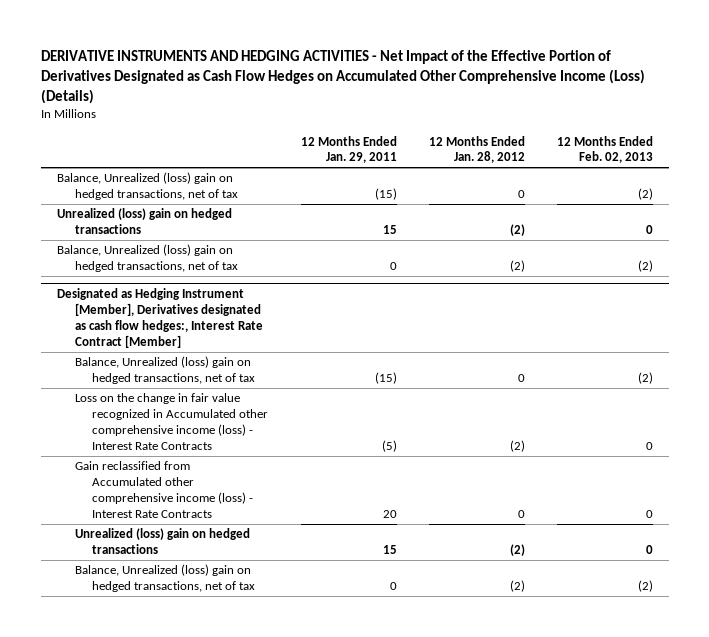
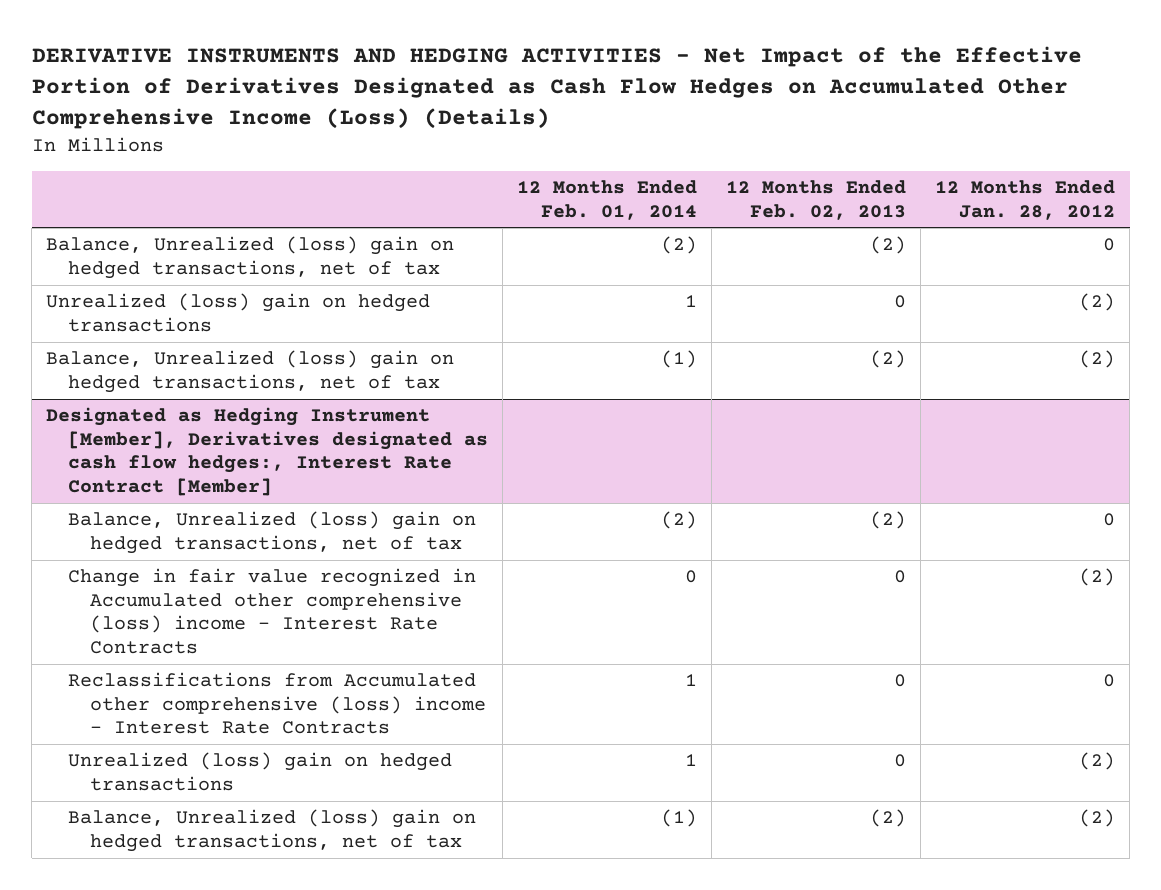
[300,135,397,164] 12 Months Ended Jan. 29, 2011 -> none
none -> [517,180,698,220] 12 Months Ended Feb. 01, 2014
[74,393,269,451] Loss on the change in fair value recognized in Accumulated other comprehensive income (loss) - Interest Rate Contracts -> [68,568,477,654] Change in fair value recognized in Accumulated other comprehensive (loss) income - Interest Rate Contracts
[74,461,254,519] Gain reclassified from Accumulated other comprehensive income (loss) - Interest Rate Contracts -> [68,672,487,735] Reclassifications from Accumulated other comprehensive (loss) income - Interest Rate Contracts

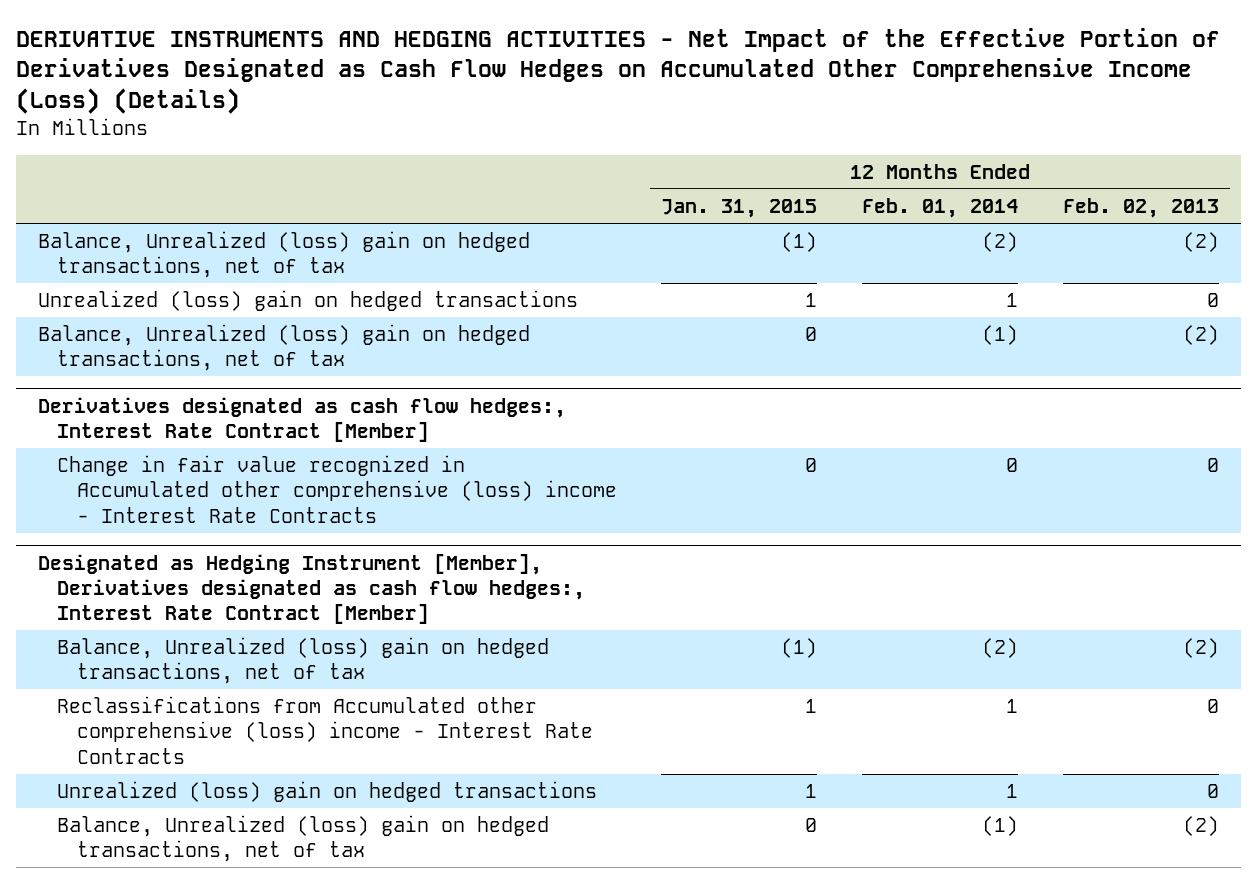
[935,180,1116,220] 12 Months Ended Jan. 28, 2012 -> none
none -> [661,198,818,218] Jan. 31, 2015
none -> [38,396,567,442] Derivatives designated as cash flow hedges:, Interest Rate Contract [Member]
none -> [57,455,617,523] Change in fair value recognized in Accumulated other comprehensive (loss) income - Interest Rate Contracts
[68,568,477,654] Change in fair value recognized in Accumulated other comprehensive (loss) income - Interest Rate Contracts -> none

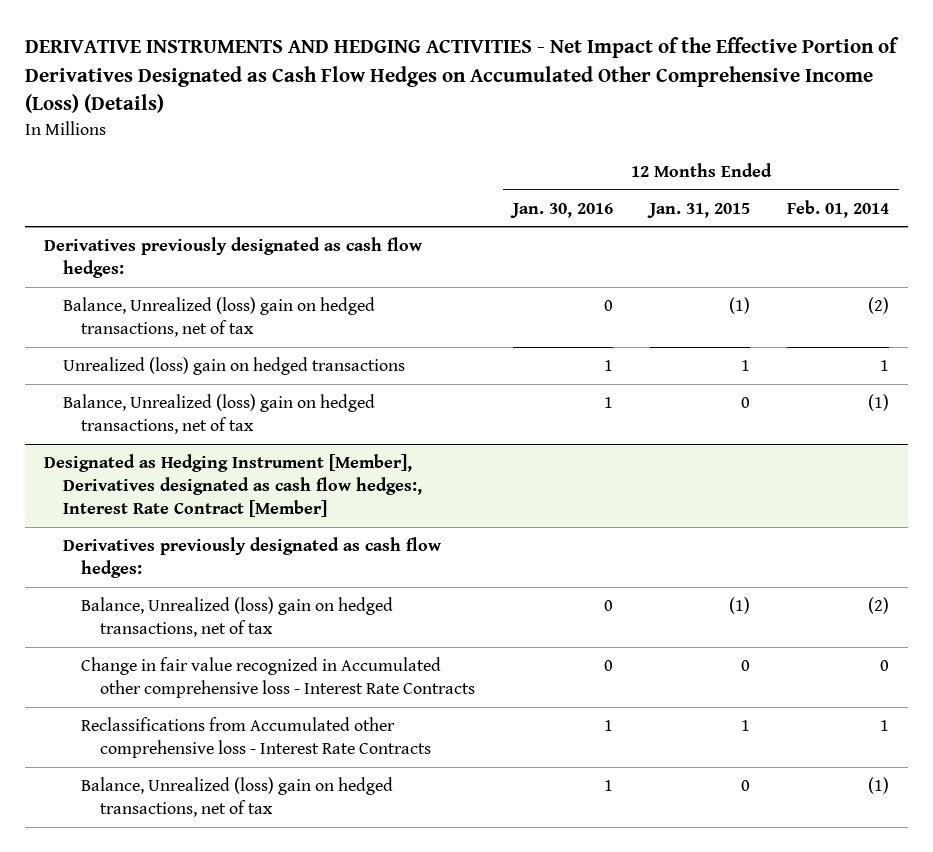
[1062,197,1219,218] Feb. 02, 2013 -> none
none -> [509,202,613,218] Jan. 30, 2016
none -> [43,237,422,279] Derivatives previously designated as cash flow hedges:
[38,396,567,442] Derivatives designated as cash flow hedges:, Interest Rate Contract [Member] -> none
[57,455,617,523] Change in fair value recognized in Accumulated other comprehensive (loss) income - Interest Rate Contracts -> none
none -> [62,537,441,579] Derivatives previously designated as cash flow hedges:
[57,781,598,803] Unrealized (loss) gain on hedged transactions -> none
none -> [81,657,476,699] Change in fair value recognized in Accumulated other comprehensive loss - Interest Rate Contracts
[57,696,593,764] Reclassifications from Accumulated other comprehensive (loss) income - Interest Rate Contracts -> [81,717,432,759] Reclassifications from Accumulated other comprehensive loss - Interest Rate Contracts

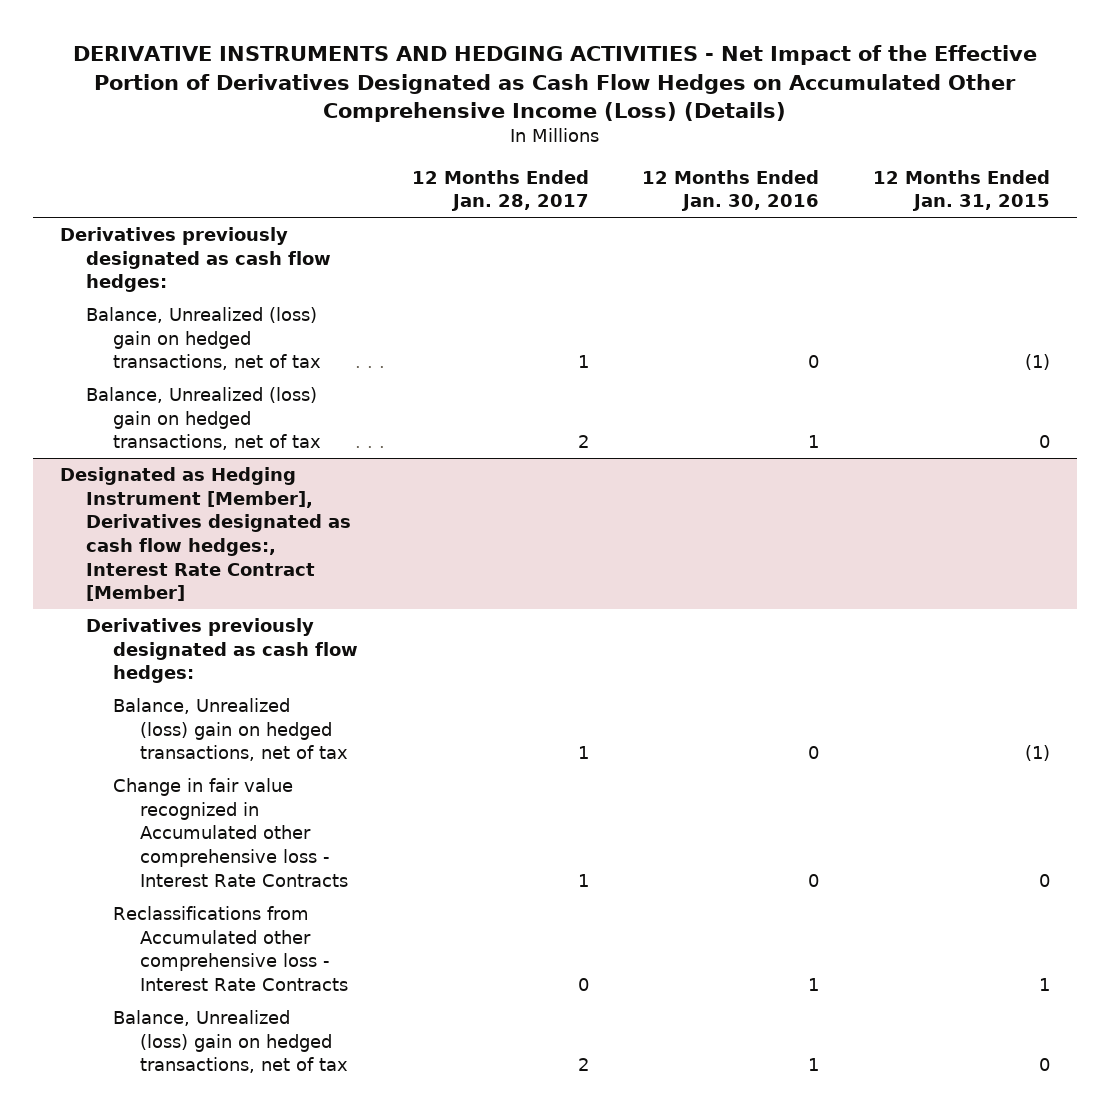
[787,199,890,218] Feb. 01, 2014 -> none
none -> [411,169,589,212] 12 Months Ended Jan. 28, 2017
[62,357,405,376] Unrealized (loss) gain on hedged transactions -> none

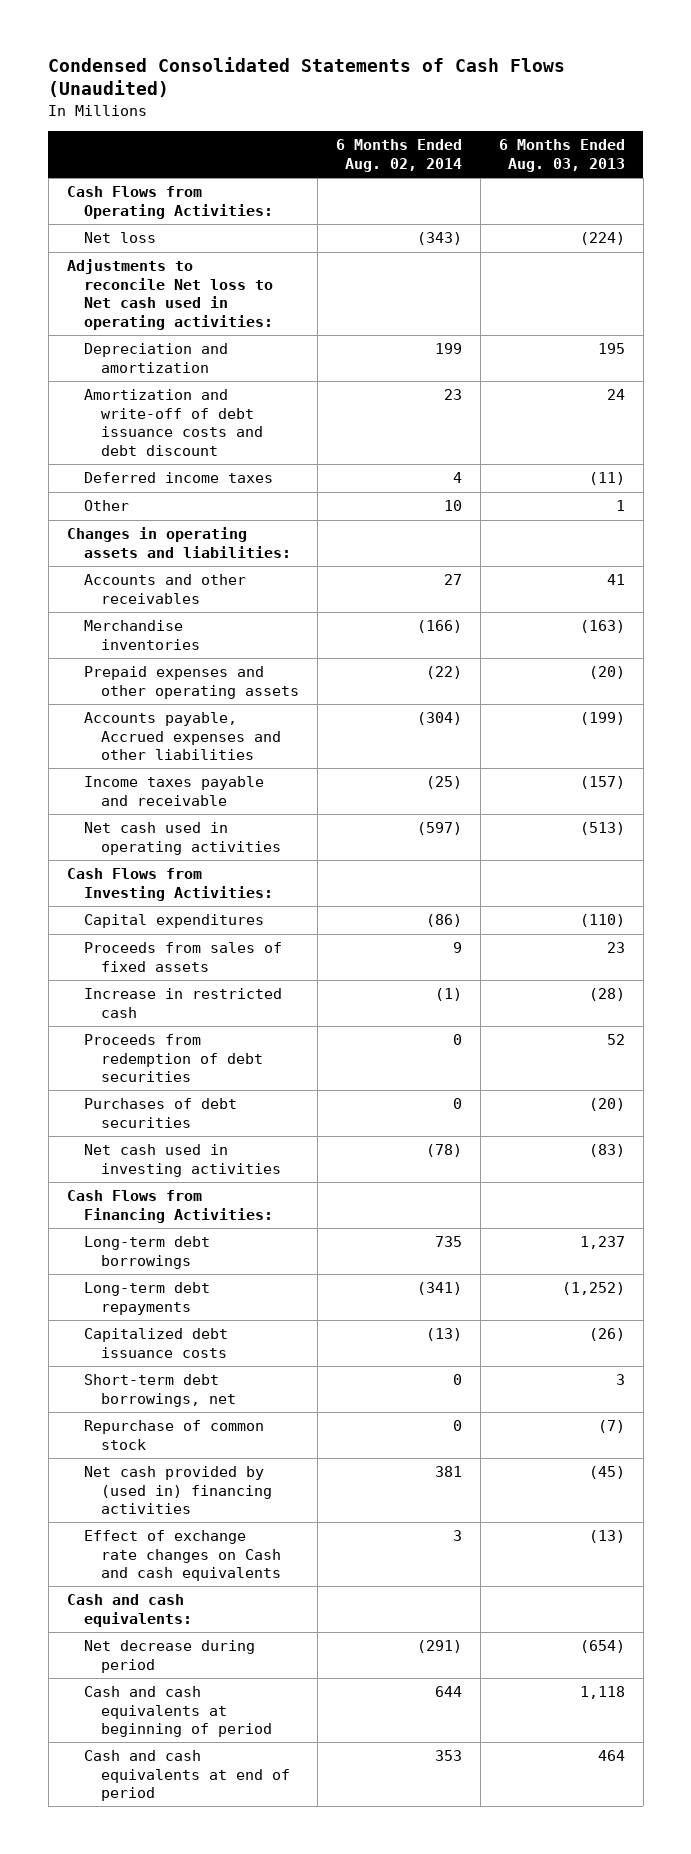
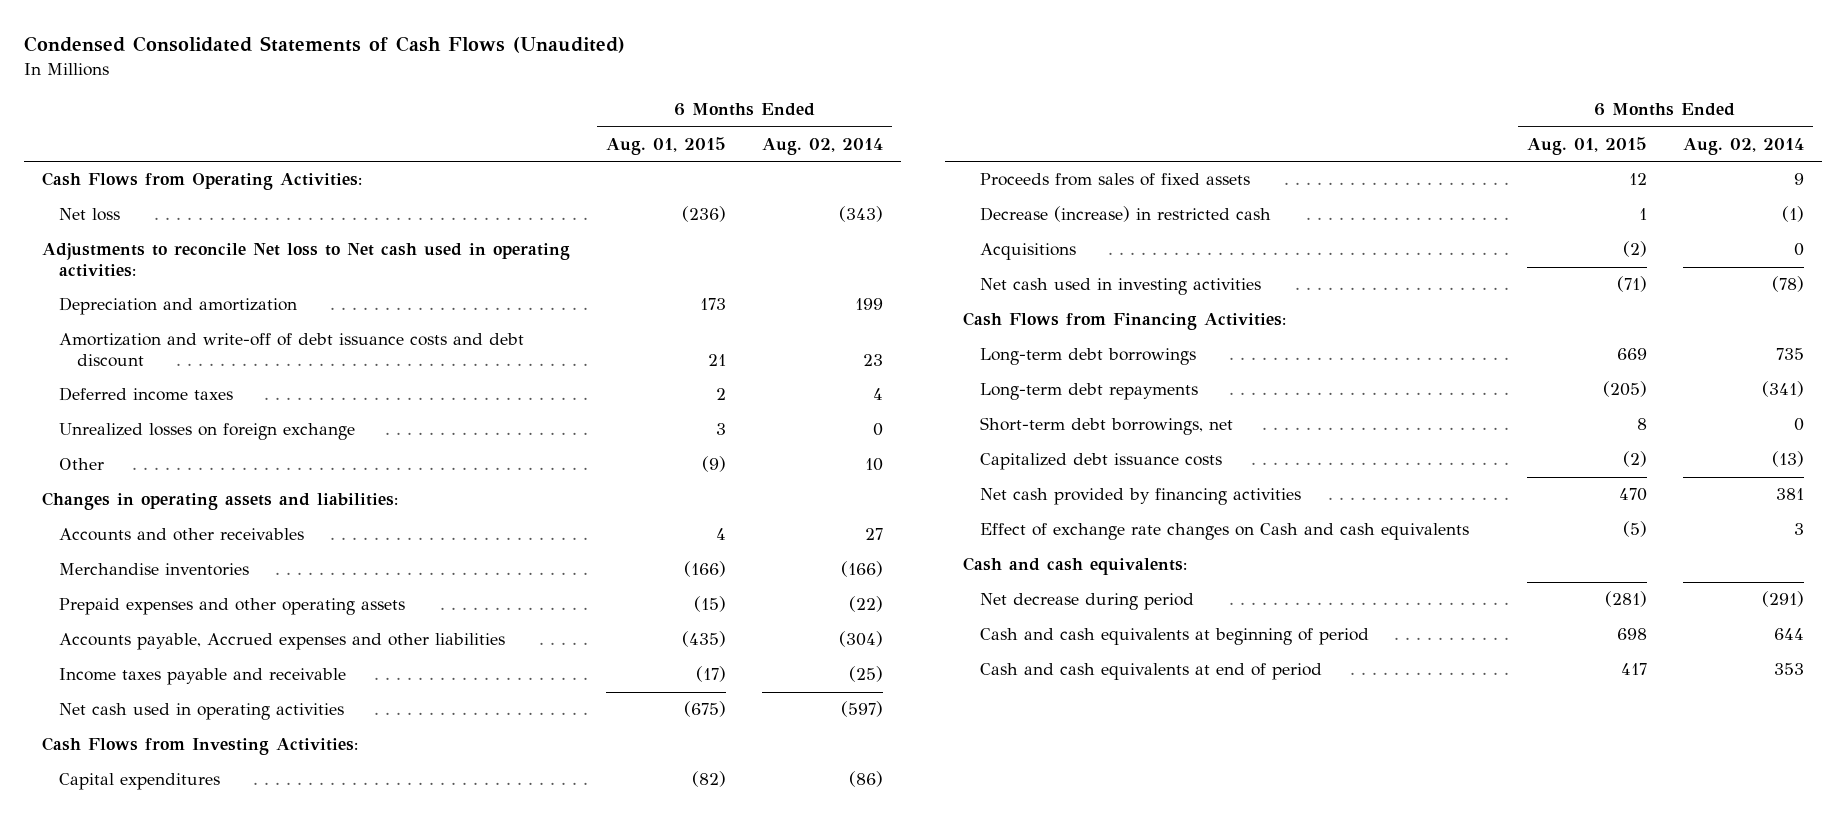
[498,139,625,172] 6 Months Ended Aug. 03, 2013 -> none
none -> [606,136,727,155] Aug. 01, 2015
none -> [59,423,356,441] Unrealized losses on foreign exchange
[83,1034,263,1083] Proceeds from redemption of debt securities -> none
[83,1098,237,1128] Purchases of debt securities -> none
[83,988,282,1018] Increase in restricted cash -> [979,206,1271,223] Decrease (increase) in restricted cash
none -> [979,243,1076,261] Acquisitions
[83,1420,264,1450] Repurchase of common stock -> none
[83,1328,228,1358] Capitalized debt issuance costs -> [979,453,1222,471] Capitalized debt issuance costs
[83,1466,272,1515] Net cash provided by (used in) financing activities -> [979,488,1301,506] Net cash provided by financing activities

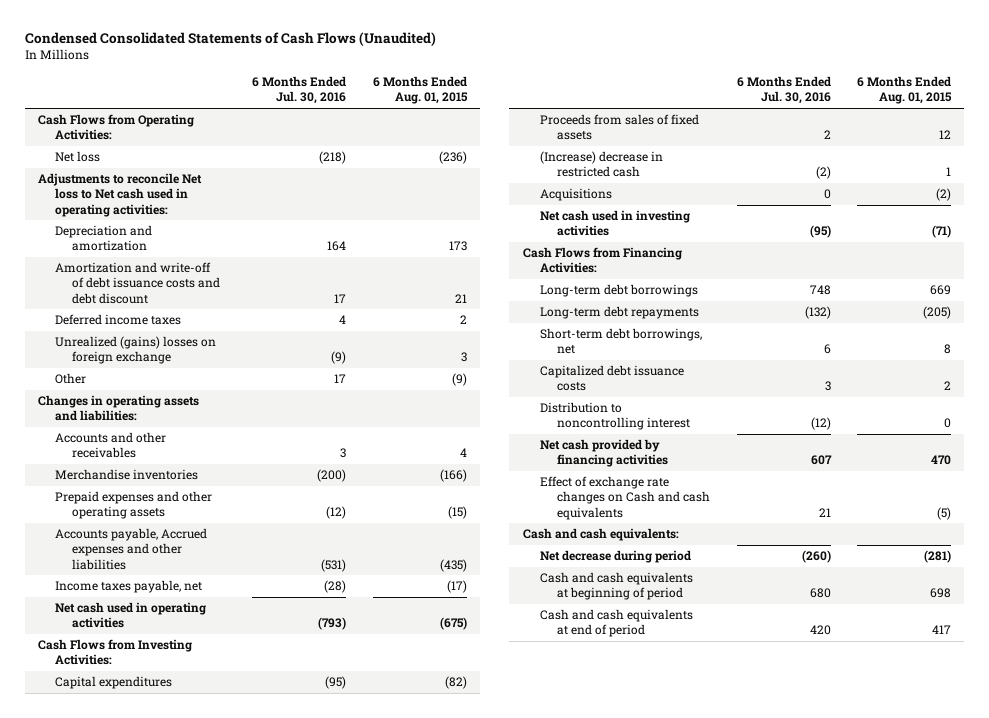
[762,137,884,155] Aug. 02, 2014 -> none
none -> [251,76,346,105] 6 Months Ended Jul. 30, 2016
[59,423,356,441] Unrealized losses on foreign exchange -> [55,336,217,365] Unrealized (gains) losses on foreign exchange
[59,668,347,686] Income taxes payable and receivable -> [55,580,203,594] Income taxes payable, net
[979,206,1271,223] Decrease (increase) in restricted cash -> [539,151,663,178] (Increase) decrease in restricted cash
[1622,451,1647,468] (2) -> [944,381,952,391] 2
none -> [539,402,690,431] Distribution to noncontrolling interest

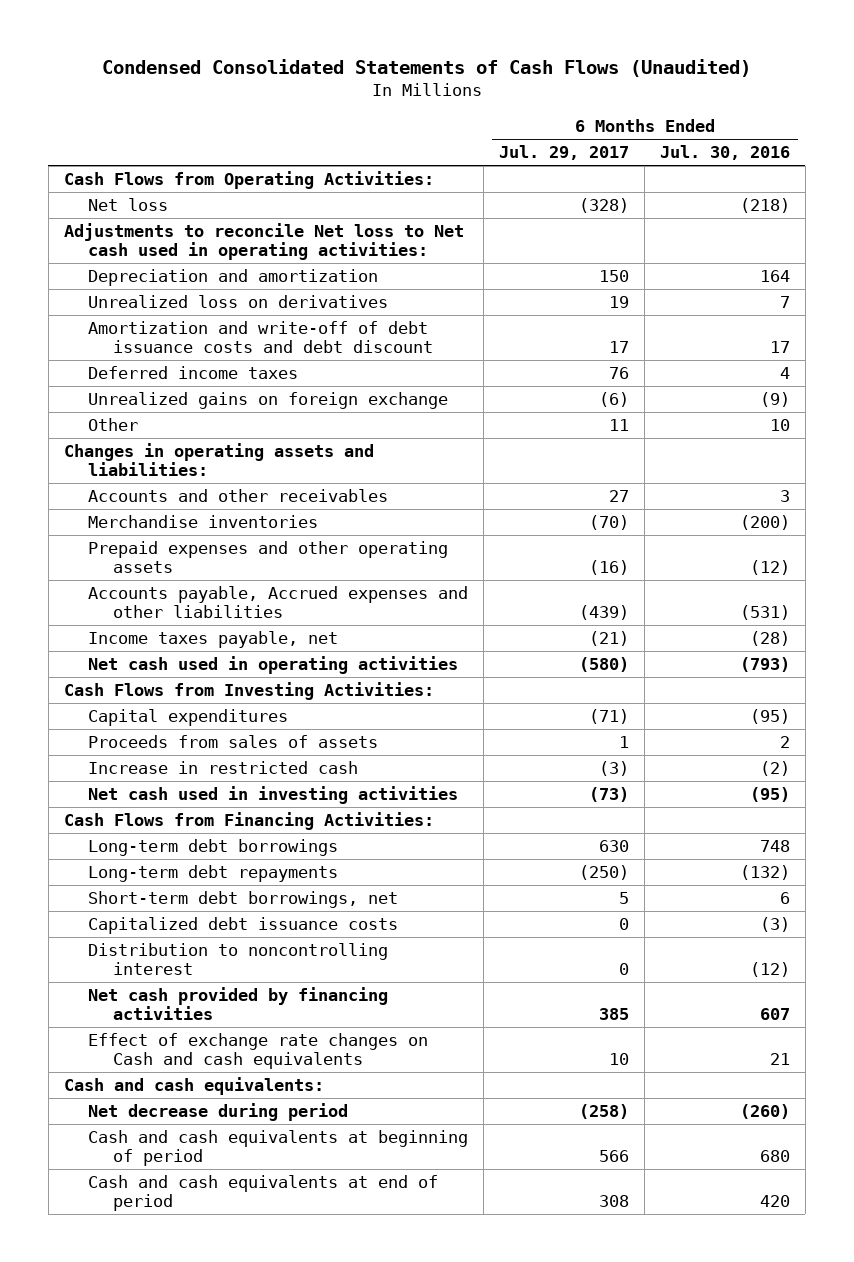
[372,76,468,105] 6 Months Ended Aug. 01, 2015 -> none
none -> [499,145,630,161] Jul. 29, 2017
none -> [88,295,389,309] Unrealized loss on derivatives
[55,336,217,365] Unrealized (gains) losses on foreign exchange -> [88,392,449,410] Unrealized gains on foreign exchange
[333,374,346,384] 17 -> [770,419,791,432] 10
[539,188,612,202] Acquisitions -> none
[539,114,699,141] Proceeds from sales of fixed assets -> [88,735,379,749] Proceeds from sales of assets
[539,151,663,178] (Increase) decrease in restricted cash -> [88,761,359,775] Increase in restricted cash
[824,381,831,392] 3 -> [760,917,791,933] (3)

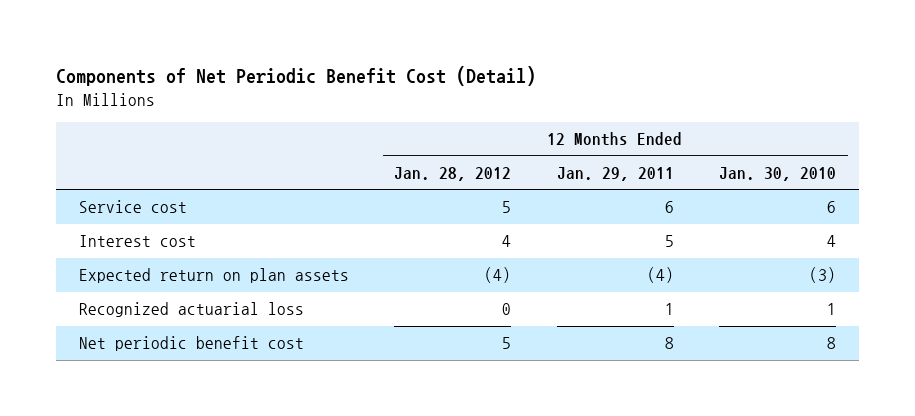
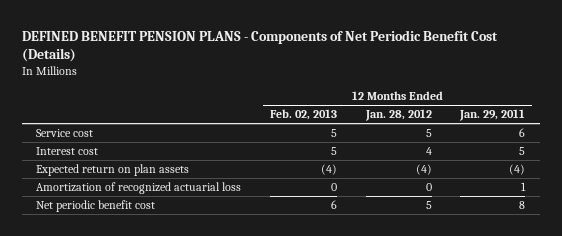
[55,66,536,87] Components of Net Periodic Benefit Cost (Detail) -> [22,29,499,63] DEFINED BENEFIT PENSION PLANS - Components of Net Periodic Benefit Cost (Details)
[719,167,837,182] Jan. 30, 2010 -> none
none -> [270,109,338,121] Feb. 02, 2013
[78,302,304,318] Recognized actuarial loss -> [36,182,242,195] Amortization of recognized actuarial loss

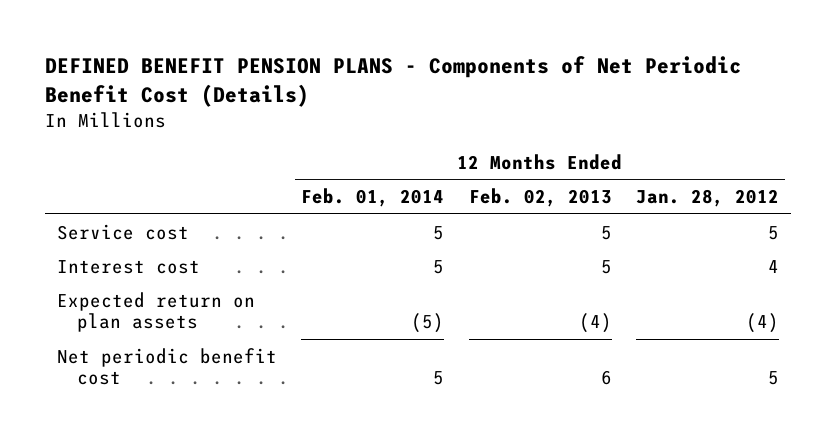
[459,109,526,122] Jan. 29, 2011 -> none
none -> [301,187,445,207] Feb. 01, 2014
[36,182,242,195] Amortization of recognized actuarial loss -> none

